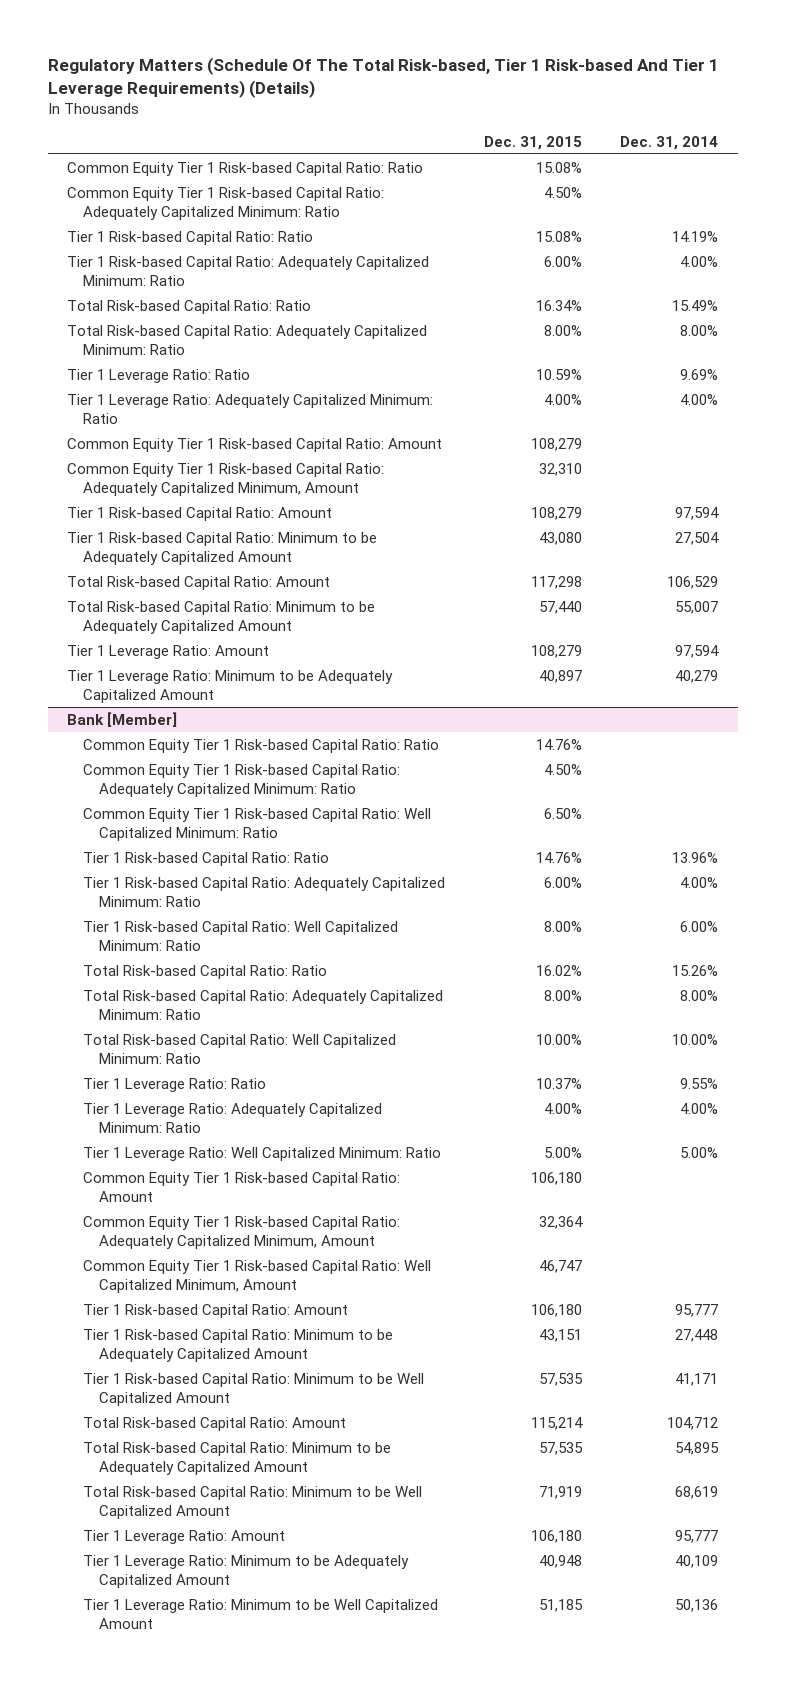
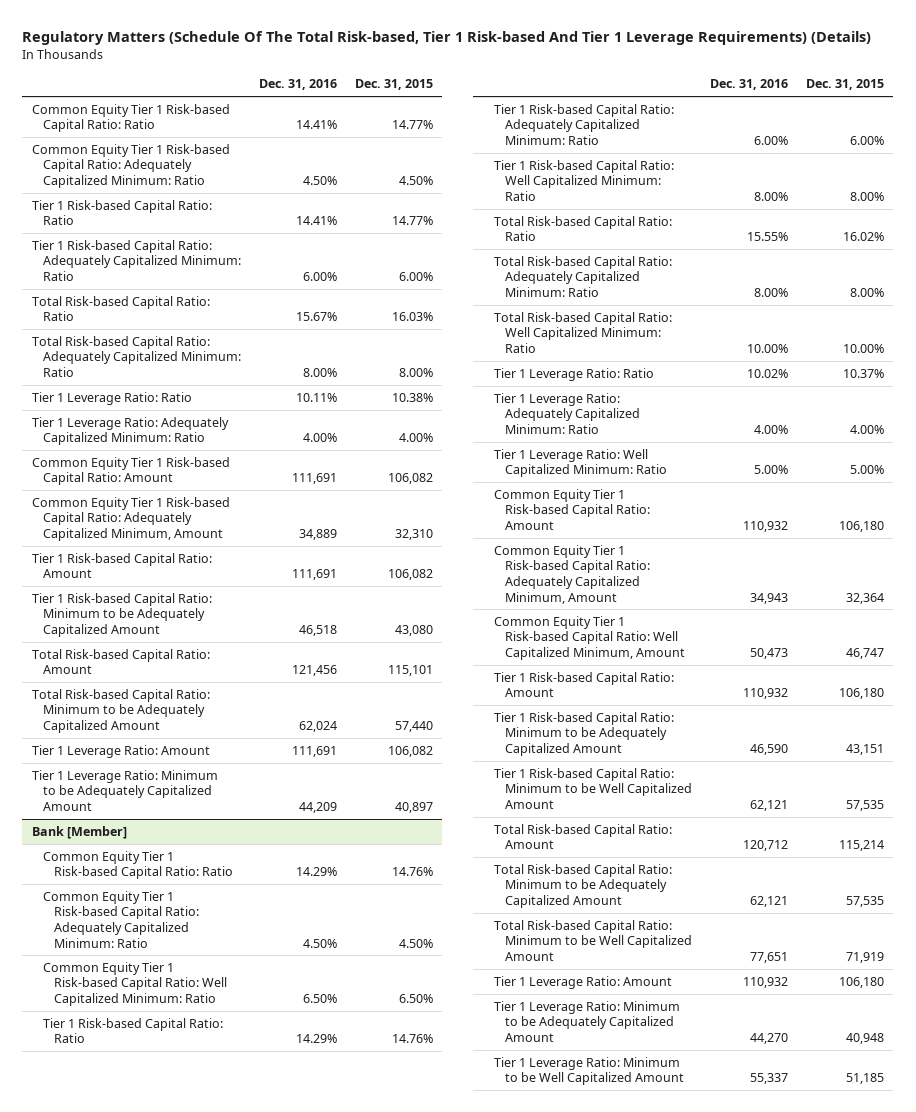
[620,135,719,150] Dec. 31, 2014 -> none
none -> [259,79,338,91] Dec. 31, 2016
[535,161,582,173] 15.08% -> [392,120,434,130] 14.77%
[535,230,582,242] 15.08% -> [392,216,434,226] 14.77%
[535,299,582,311] 16.34% -> [392,312,434,322] 16.03%
[535,368,582,380] 10.59% -> [392,392,434,402] 10.38%
[530,437,582,451] 108,279 -> [388,473,434,485] 106,082
[530,506,582,520] 108,279 -> [388,569,434,581] 106,082
[530,575,582,589] 117,298 -> [388,665,434,677] 115,101
[530,644,582,658] 108,279 -> [388,745,434,757] 106,082

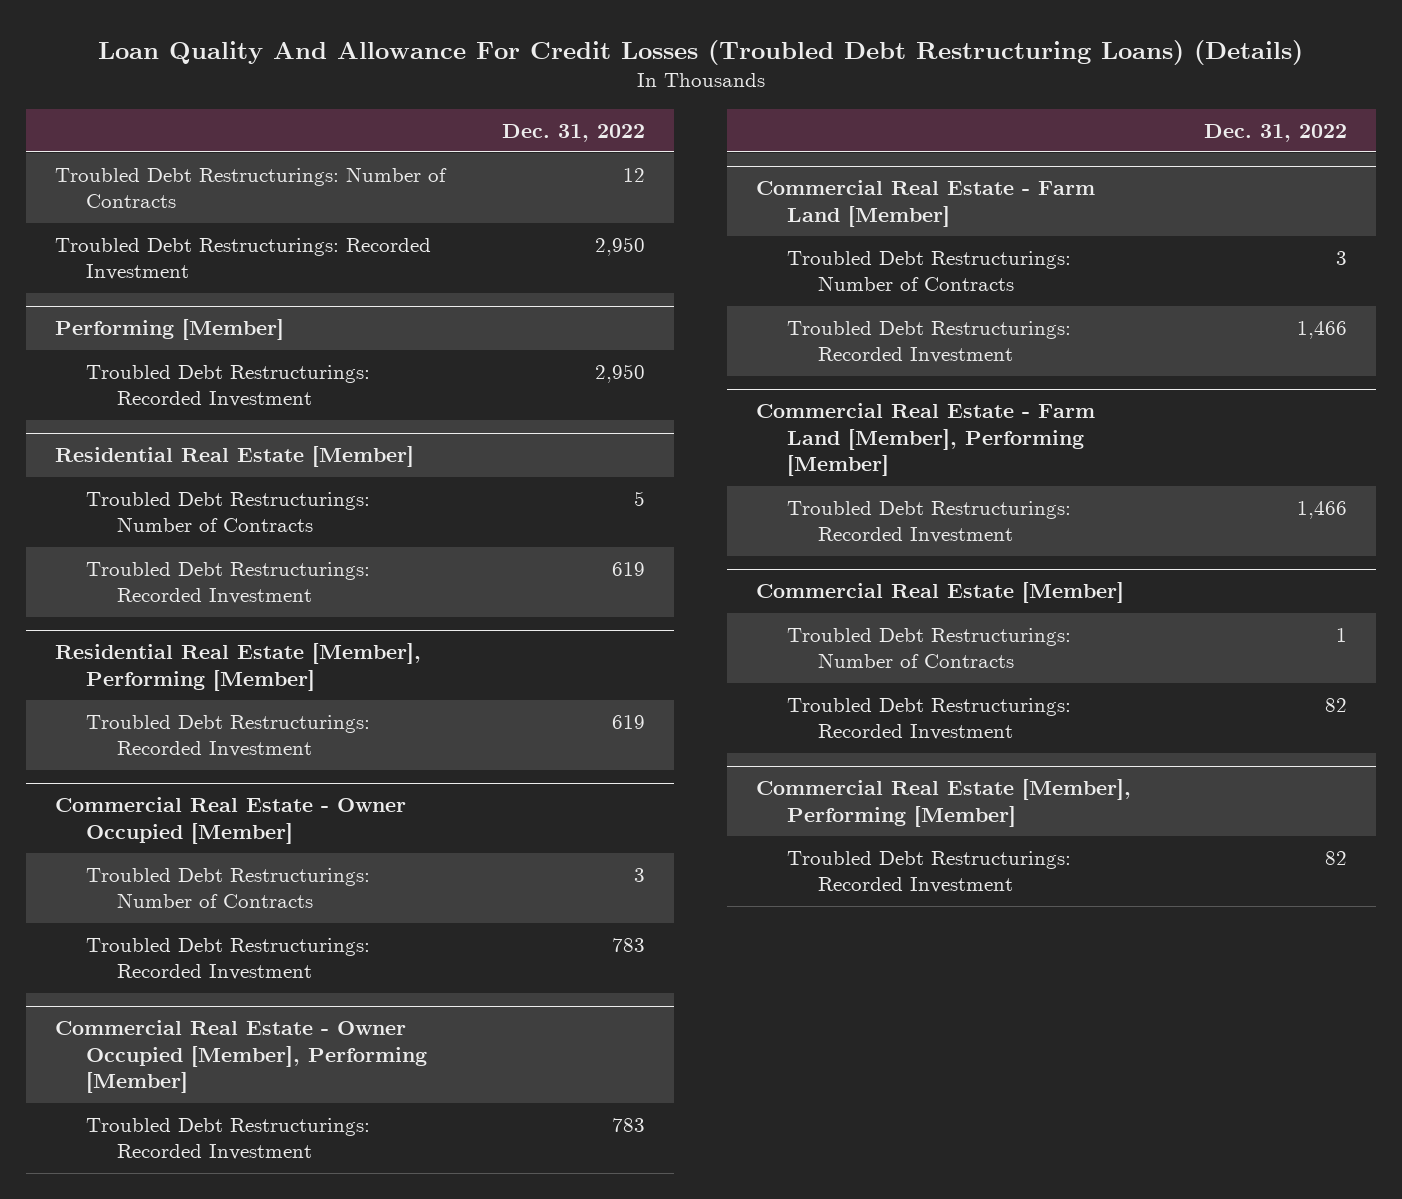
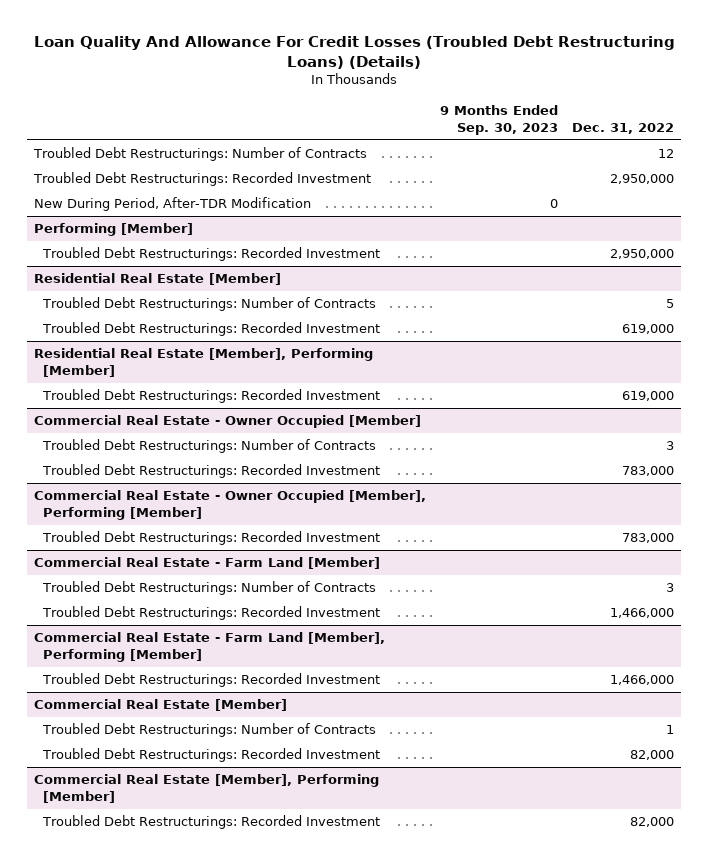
none -> [439,104,558,135] 9 Months Ended Sep. 30, 2023
[595,236,646,256] 2,950 -> [609,174,674,185] 2,950,000
none -> [33,197,311,212] New During Period, After-TDR Modification
[595,363,646,383] 2,950 -> [609,249,674,260] 2,950,000
[612,561,646,576] 619 -> [621,324,674,335] 619,000
[612,714,646,729] 619 -> [621,391,674,402] 619,000
[612,937,646,952] 783 -> [621,466,674,477] 783,000
[612,1117,646,1132] 783 -> [621,533,674,544] 783,000
[1297,320,1348,339] 1,466 -> [609,608,674,619] 1,466,000
[1297,500,1348,519] 1,466 -> [609,675,674,686] 1,466,000
[1325,697,1348,712] 82 -> [629,750,674,761] 82,000
[1325,850,1348,865] 82 -> [629,817,674,828] 82,000

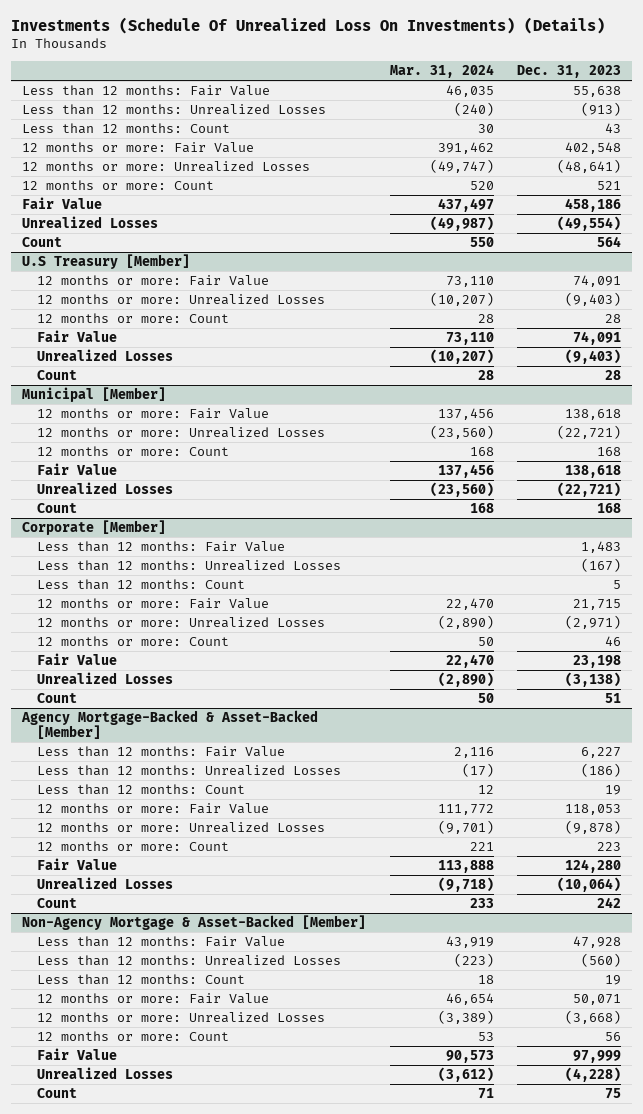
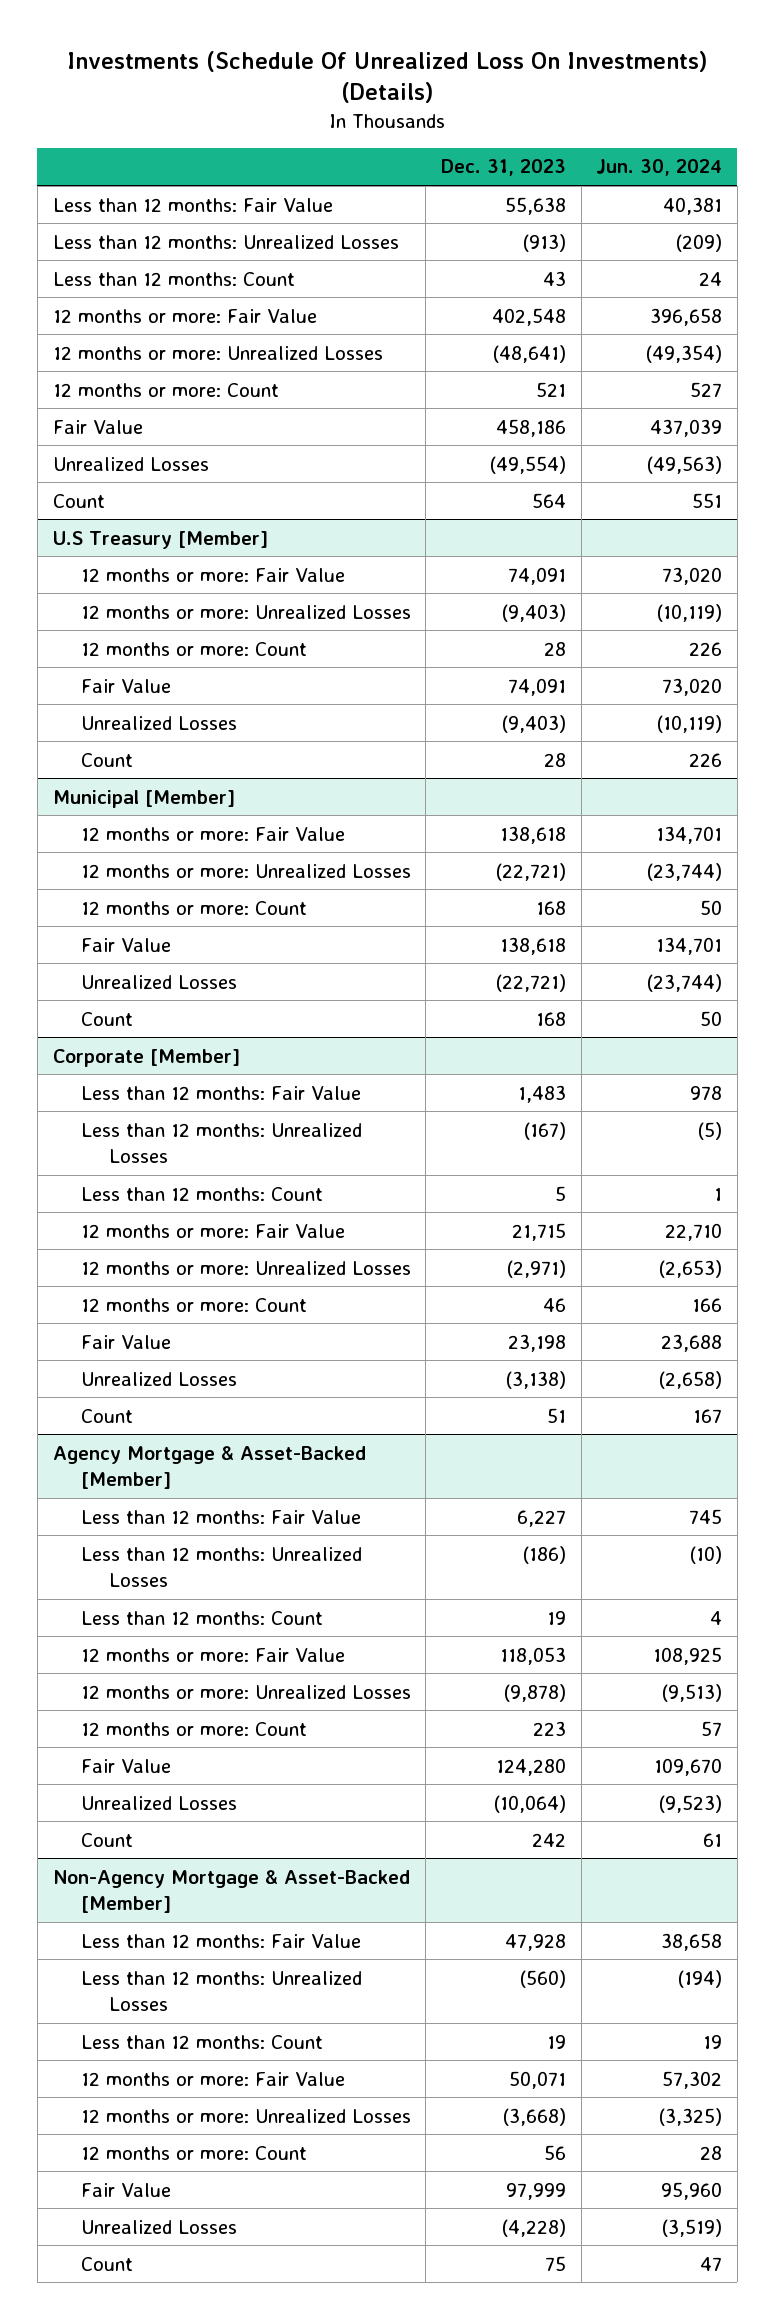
[389,64,494,79] Mar. 31, 2024 -> none
none -> [596,159,723,177] Jun. 30, 2024
[21,710,319,740] Agency Mortgage-Backed & Asset-Backed [Member] -> [52,1445,366,1489] Agency Mortgage & Asset-Backed [Member]

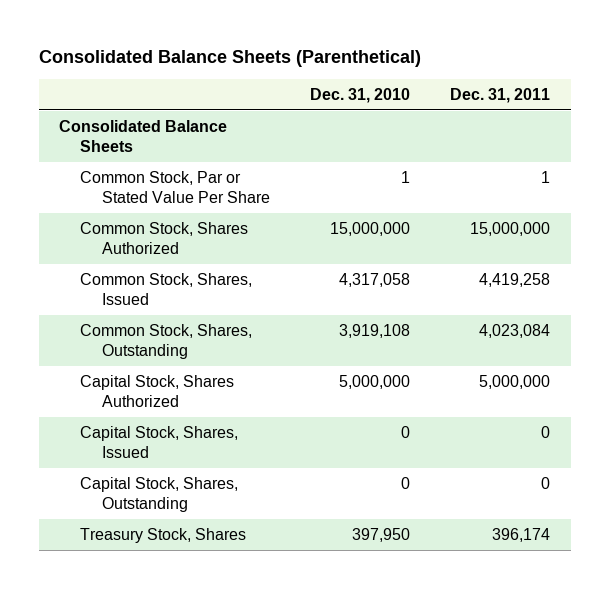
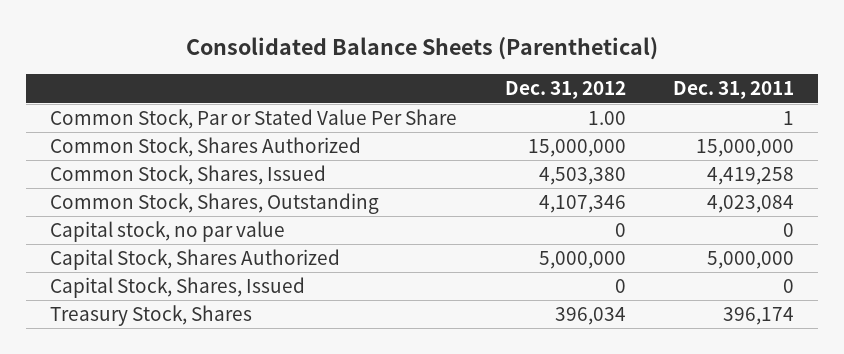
[310,88,411,104] Dec. 31, 2010 -> none
none -> [504,81,626,100] Dec. 31, 2012
[59,119,228,152] Consolidated Balance Sheets -> none
none -> [50,221,286,243] Capital stock, no par value
[80,476,239,512] Capital Stock, Shares, Outstanding -> none

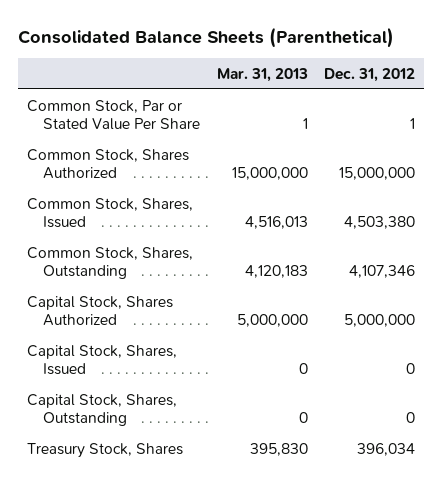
[673,81,795,100] Dec. 31, 2011 -> none
none -> [216,67,308,82] Mar. 31, 2013
[587,111,626,126] 1.00 -> [410,117,416,129] 1
[50,221,286,243] Capital stock, no par value -> none
none -> [26,393,177,426] Capital Stock, Shares, Outstanding

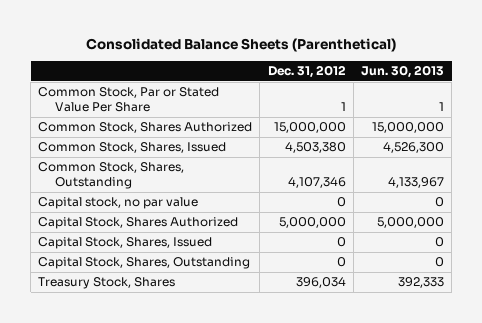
[216,67,308,82] Mar. 31, 2013 -> none
none -> [360,65,444,79] Jun. 30, 2013
none -> [38,197,199,210] Capital stock, no par value

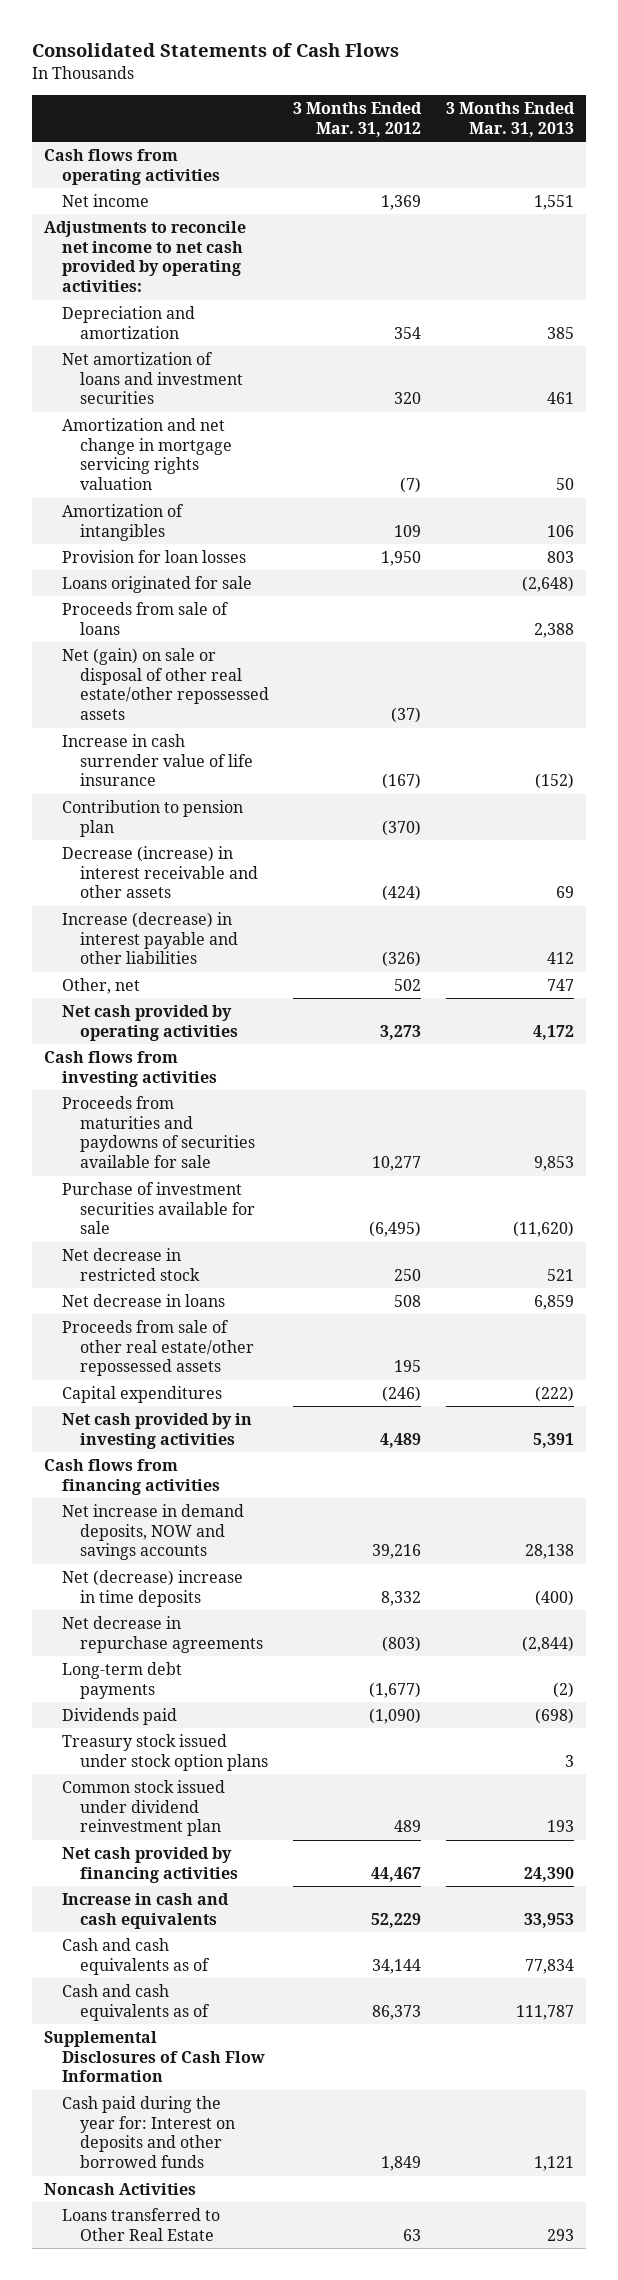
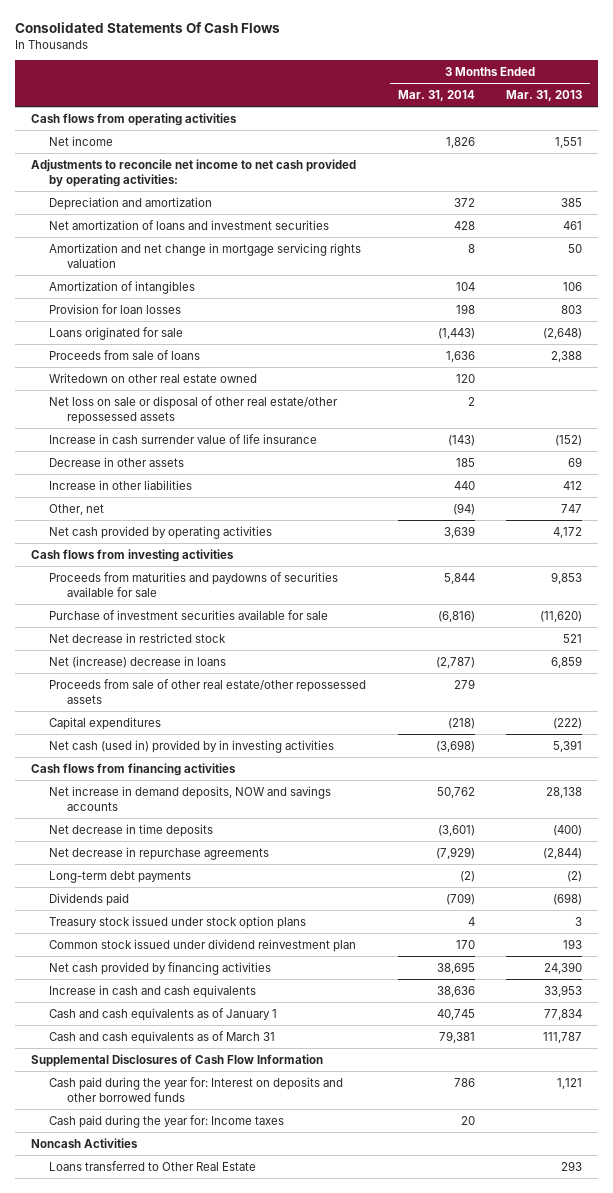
[32,43,400,58] Consolidated Statements of Cash Flows -> [14,21,280,33] Consolidated Statements Of Cash Flows
[293,101,423,137] 3 Months Ended Mar. 31, 2012 -> none
none -> [397,90,475,102] Mar. 31, 2014
none -> [49,372,258,383] Writedown on other real estate owned
[62,647,270,721] Net (gain) on sale or disposal of other real estate/other repossessed assets -> [49,395,339,424] Net loss on sale or disposal of other real estate/other repossessed assets
[62,799,244,837] Contribution to pension plan -> none
[62,845,259,899] Decrease (increase) in interest receivable and other assets -> [49,456,185,467] Decrease in other assets
[62,911,239,965] Increase (decrease) in interest payable and other liabilities -> [49,479,193,490] Increase in other liabilities
[62,1293,226,1307] Net decrease in loans -> [49,655,227,668] Net (increase) decrease in loans
[62,1412,253,1449] Net cash provided by in investing activities -> [49,739,335,753] Net cash (used in) provided by in investing activities
[62,1569,244,1607] Net (decrease) increase in time deposits -> [49,823,214,837] Net decrease in time deposits
[62,1937,211,1975] Cash and cash equivalents as of -> [49,1007,278,1021] Cash and cash equivalents as of January 1
[62,1983,211,2021] Cash and cash equivalents as of -> [49,1030,276,1044] Cash and cash equivalents as of March 31
none -> [49,1114,285,1128] Cash paid during the year for: Income taxes

